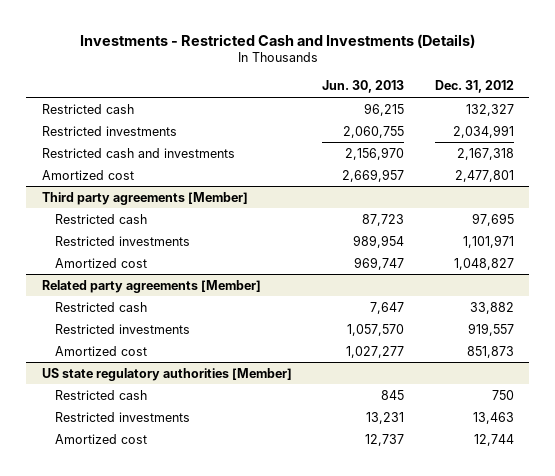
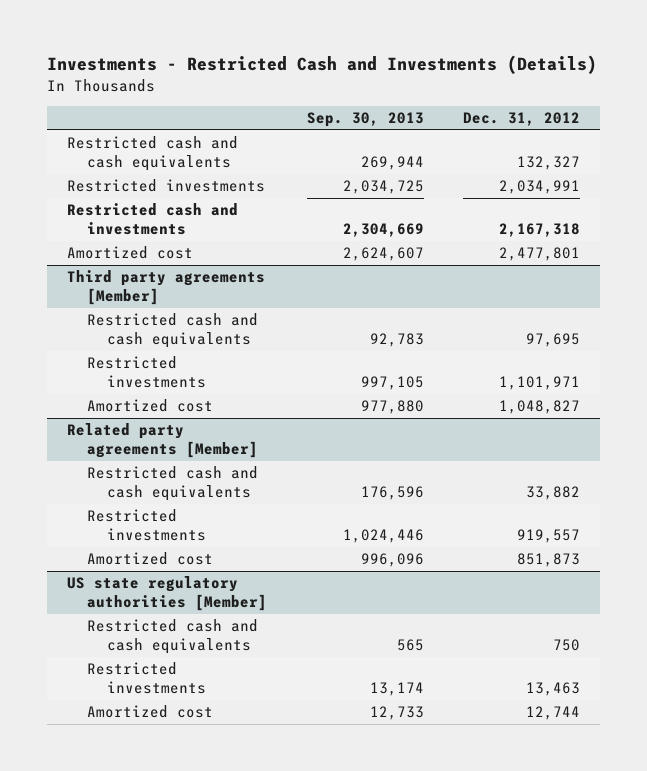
[322,80,405,94] Jun. 30, 2013 -> none
none -> [306,112,424,128] Sep. 30, 2013
[41,103,134,114] Restricted cash -> [66,136,238,172] Restricted cash and cash equivalents
[55,213,148,224] Restricted cash -> [87,313,259,349] Restricted cash and cash equivalents
[55,301,148,312] Restricted cash -> [87,466,259,502] Restricted cash and cash equivalents
[55,389,148,400] Restricted cash -> [87,619,259,655] Restricted cash and cash equivalents

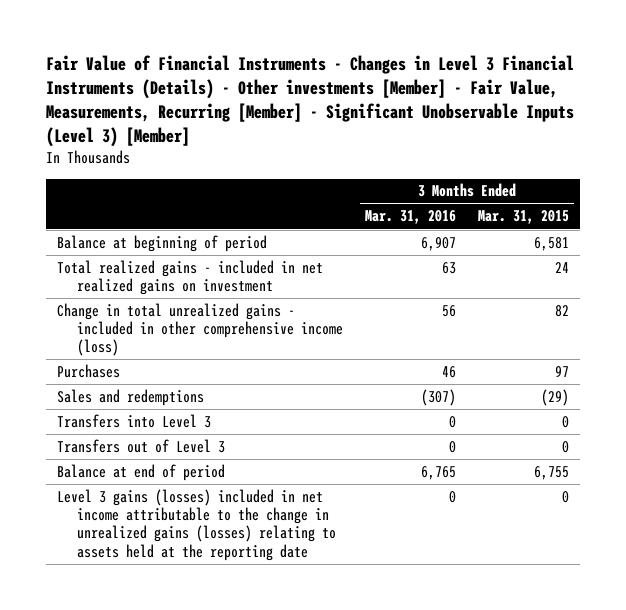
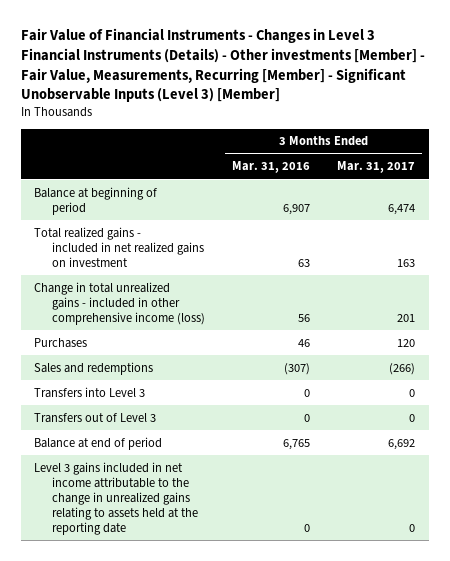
[477,210,569,225] Mar. 31, 2015 -> none
none -> [337,161,416,174] Mar. 31, 2017
[56,488,337,561] Level 3 gains (losses) included in net income attributable to the change in unrealized gains (losses) relating to assets held at the reporting date -> [34,461,199,535] Level 3 gains included in net income attributable to the change in unrealized gains relating to assets held at the reporting date

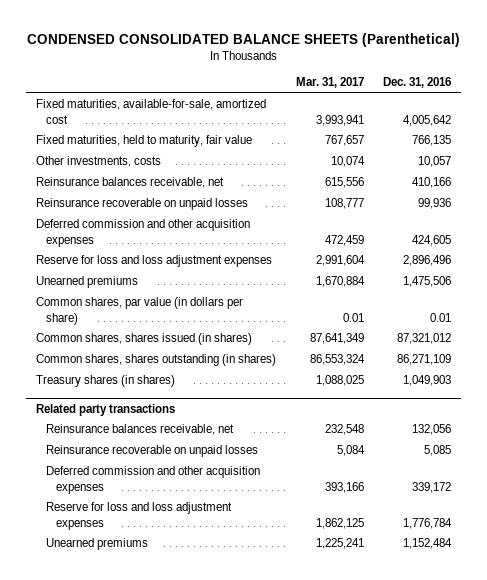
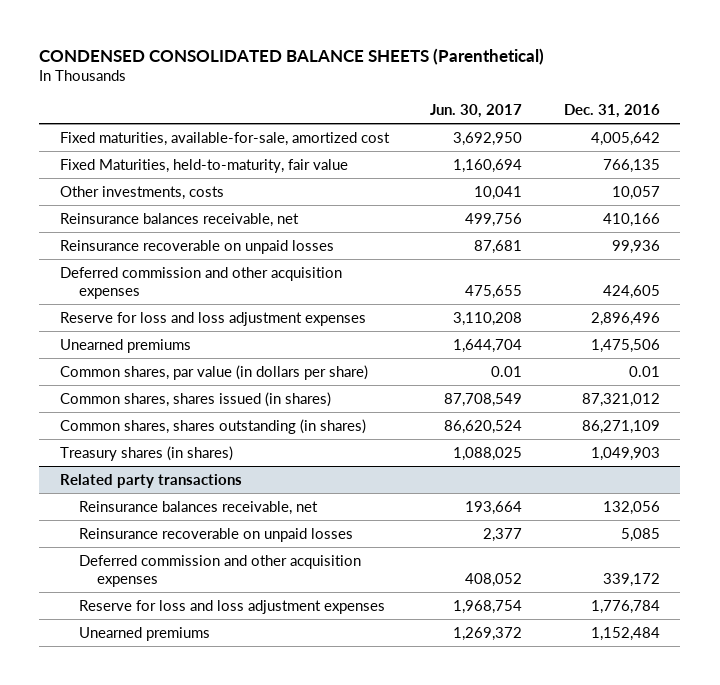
[295,77,364,89] Mar. 31, 2017 -> none
none -> [430,103,523,118] Jun. 30, 2017
[36,135,253,148] Fixed maturities, held to maturity, fair value -> [59,158,348,173] Fixed Maturities, held-to-maturity, fair value

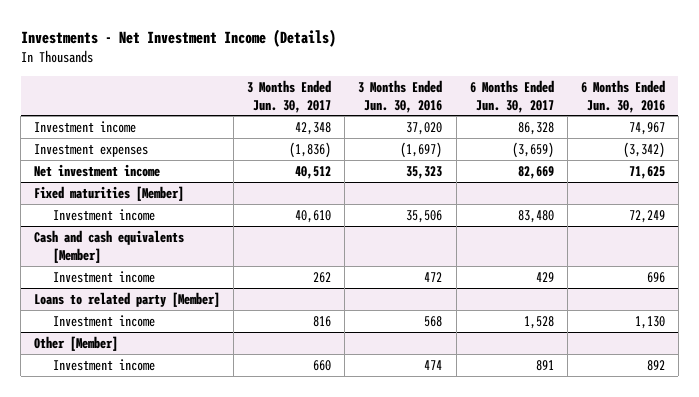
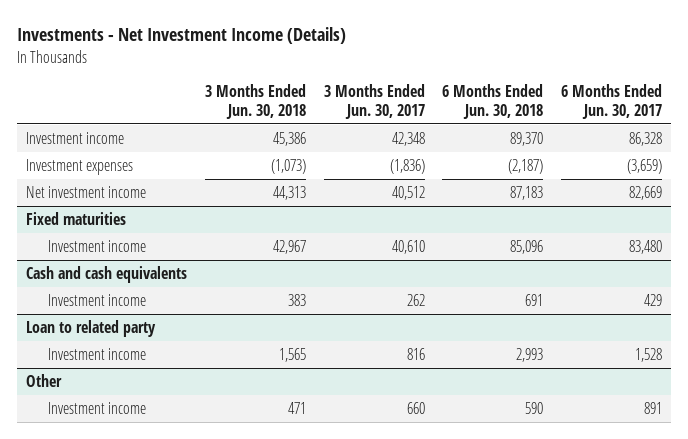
[358,79,443,113] 3 Months Ended Jun. 30, 2016 -> none
[580,79,665,113] 6 Months Ended Jun. 30, 2016 -> none
none -> [204,84,306,119] 3 Months Ended Jun. 30, 2018
none -> [442,84,544,119] 6 Months Ended Jun. 30, 2018
[34,185,185,201] Fixed maturities [Member] -> [25,212,126,226] Fixed maturities
[34,229,185,263] Cash and cash equivalents [Member] -> [25,266,187,284] Cash and cash equivalents
[34,291,221,307] Loans to related party [Member] -> [25,320,156,338] Loan to related party
[34,335,119,351] Other [Member] -> [25,374,62,388] Other

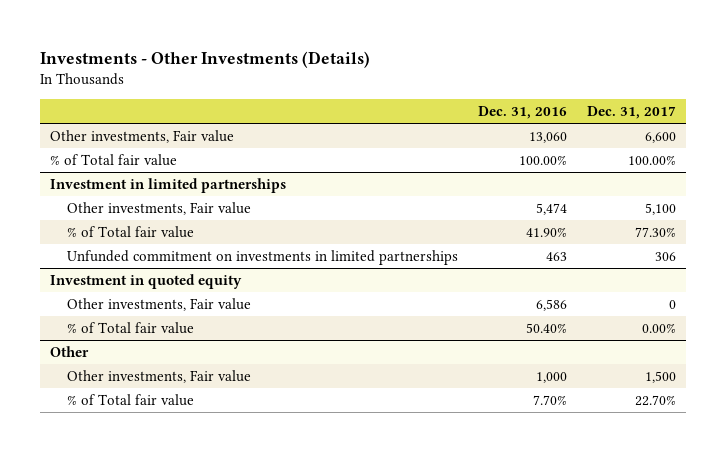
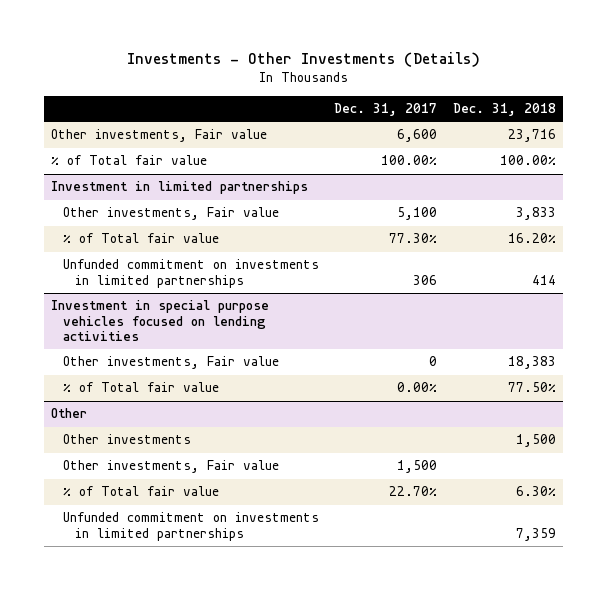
[477,106,567,120] Dec. 31, 2016 -> none
none -> [452,103,556,117] Dec. 31, 2018
[49,273,242,289] Investment in quoted equity -> [51,300,270,342] Investment in special purpose vehicles focused on lending activities
none -> [63,434,192,445] Other investments
none -> [63,512,320,541] Unfunded commitment on investments in limited partnerships

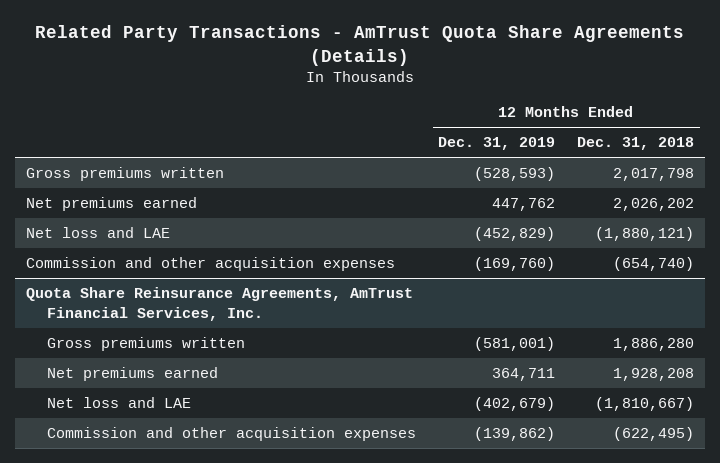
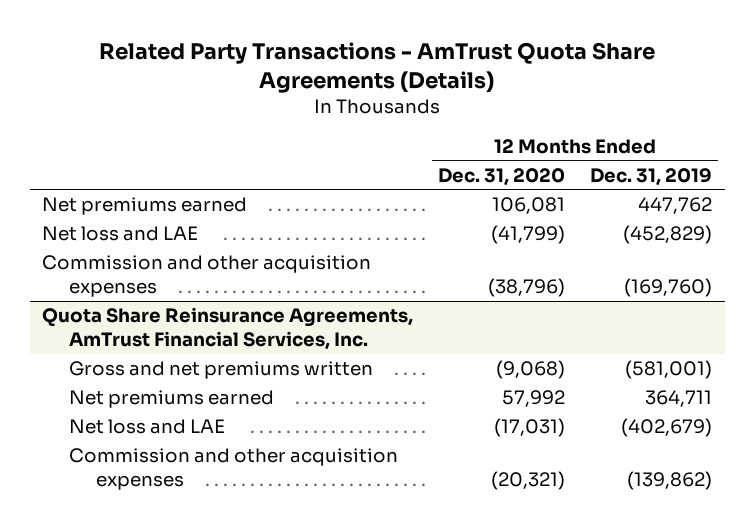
[577,137,695,151] Dec. 31, 2018 -> none
none -> [438,167,566,186] Dec. 31, 2020
[25,167,224,182] Gross premiums written -> none
[47,337,246,352] Gross premiums written -> [69,361,374,380] Gross and net premiums written

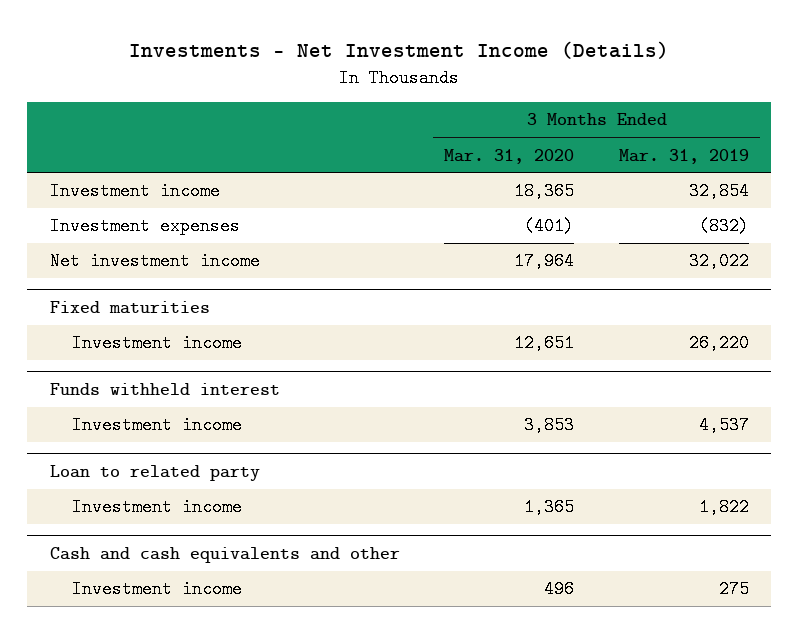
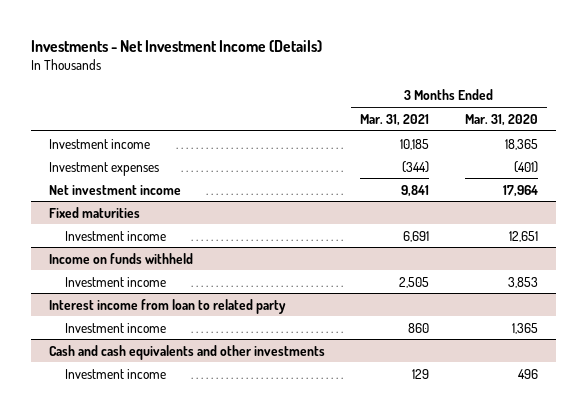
[618,148,749,164] Mar. 31, 2019 -> none
none -> [360,113,430,126] Mar. 31, 2021
[49,382,280,395] Funds withheld interest -> [48,252,193,264] Income on funds withheld
[49,464,260,481] Loan to related party -> [48,298,286,314] Interest income from loan to related party
[49,546,400,563] Cash and cash equivalents and other -> [48,344,325,360] Cash and cash equivalents and other investments

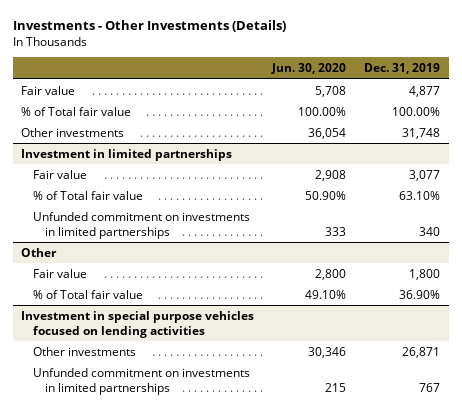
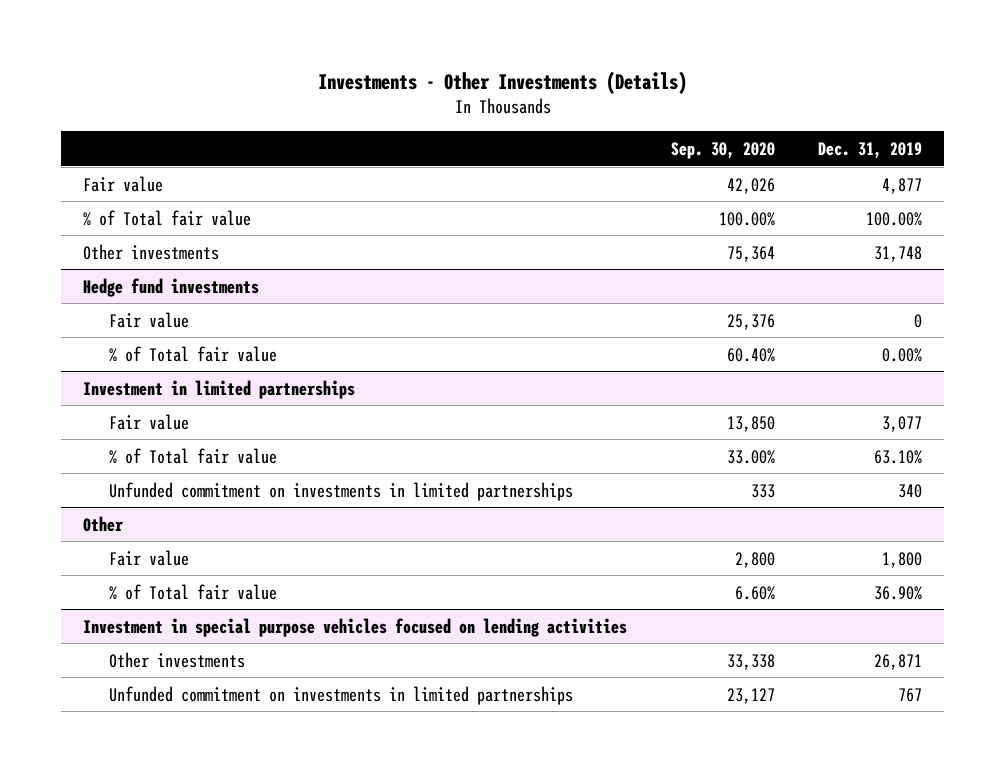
[271,63,347,75] Jun. 30, 2020 -> none
none -> [670,142,775,160] Sep. 30, 2020
none -> [82,277,259,297] Hedge fund investments
none -> [109,311,190,328] Fair value
none -> [109,345,278,362] % of Total fair value

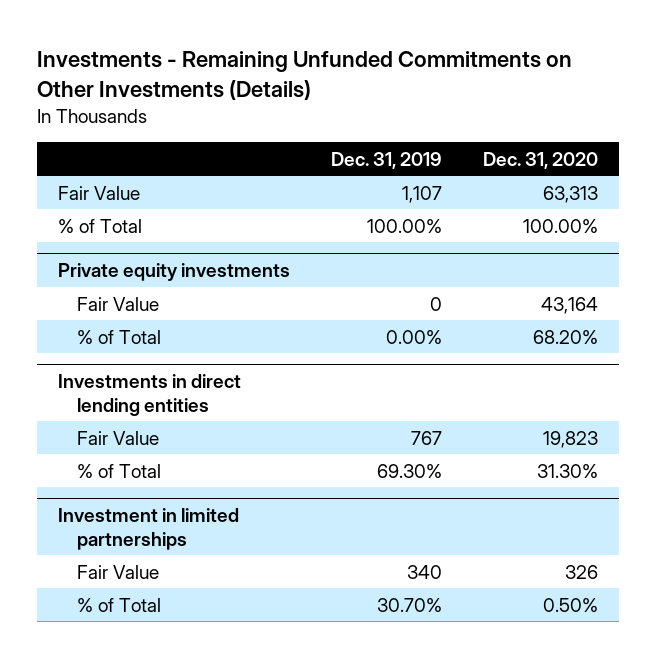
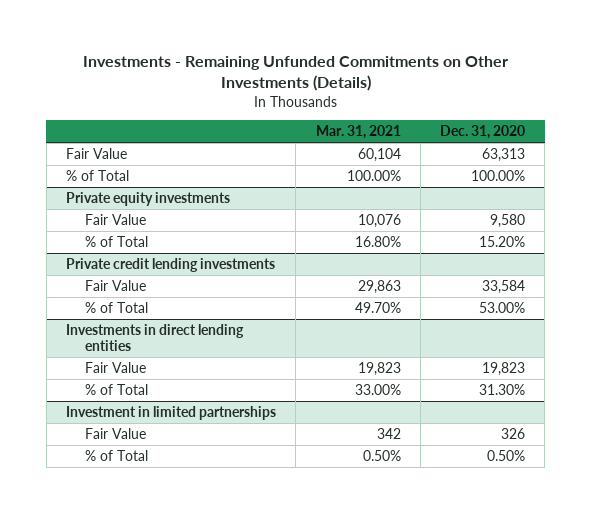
[330,151,442,169] Dec. 31, 2019 -> none
none -> [315,125,401,140] Mar. 31, 2021
[541,296,599,314] 43,164 -> [490,213,526,228] 9,580
[533,329,599,344] 68.20% -> [479,235,526,247] 15.20%
none -> [66,257,276,272] Private credit lending investments
none -> [85,279,147,291] Fair Value
none -> [85,301,149,313] % of Total

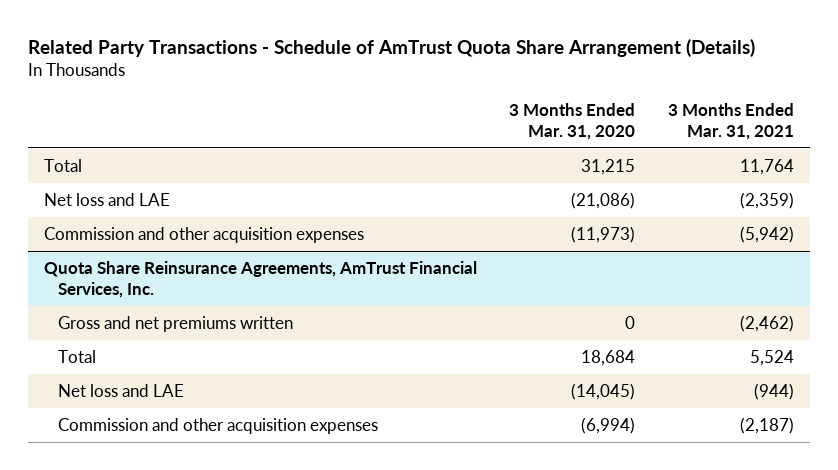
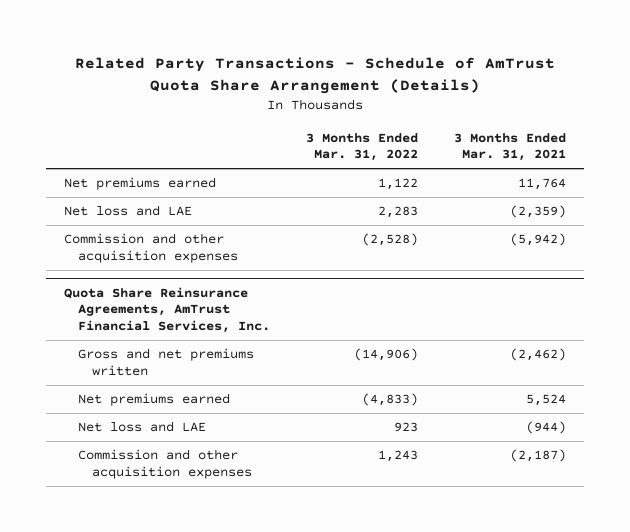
[509,102,636,140] 3 Months Ended Mar. 31, 2020 -> none
none -> [306,132,419,162] 3 Months Ended Mar. 31, 2022
[43,158,82,172] Total -> [64,177,217,191] Net premiums earned
[57,349,96,363] Total -> [78,393,231,407] Net premiums earned

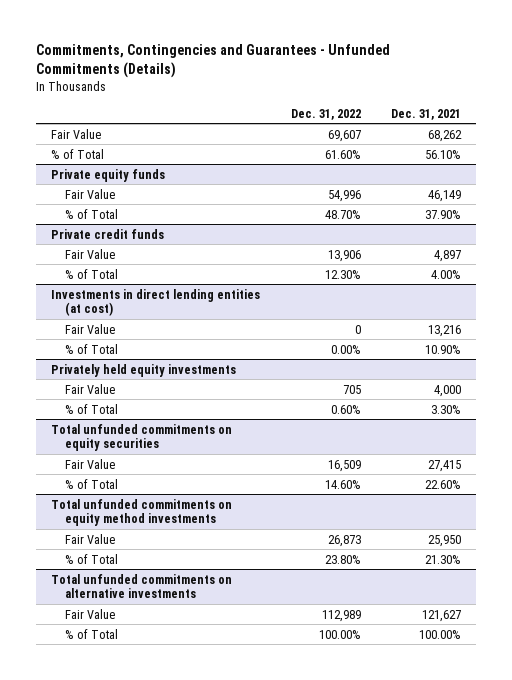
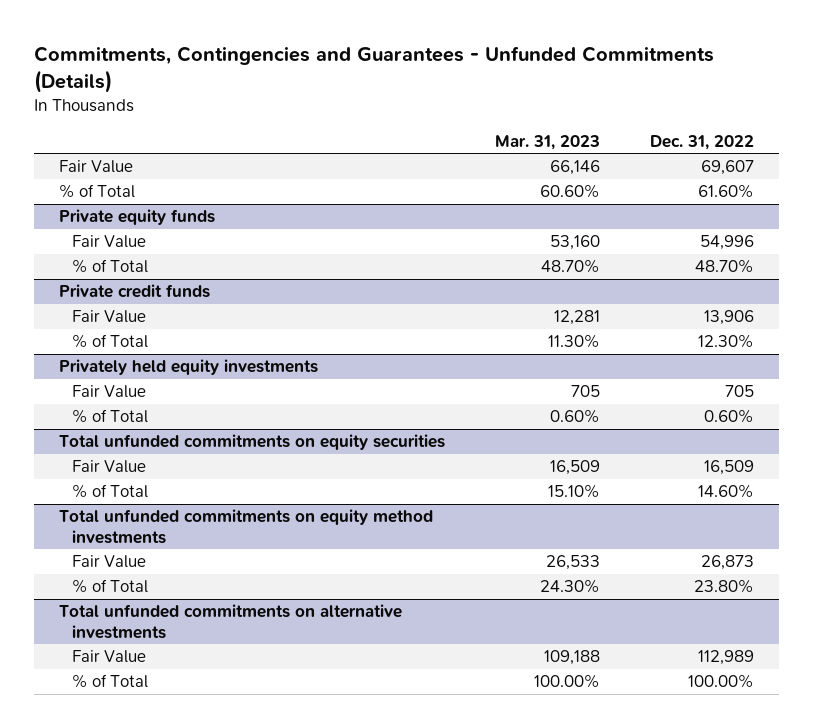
[390,108,461,120] Dec. 31, 2021 -> none
none -> [495,134,601,150] Mar. 31, 2023
[51,288,261,316] Investments in direct lending entities (at cost) -> none
[65,323,116,334] Fair Value -> none
[65,343,119,354] % of Total -> none

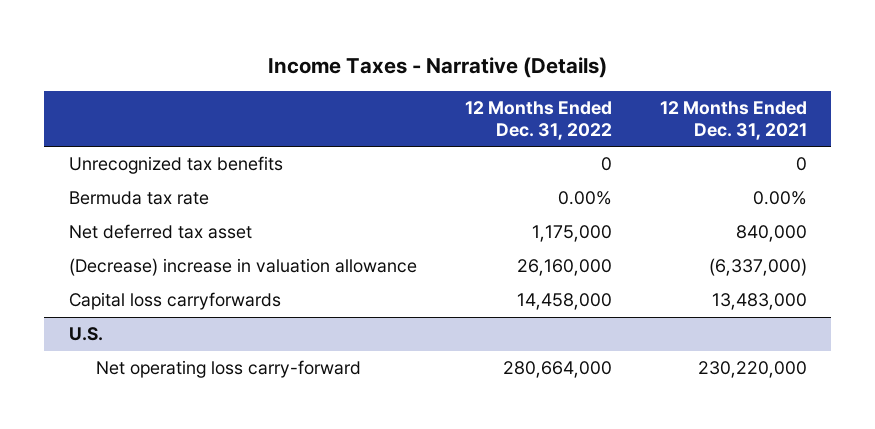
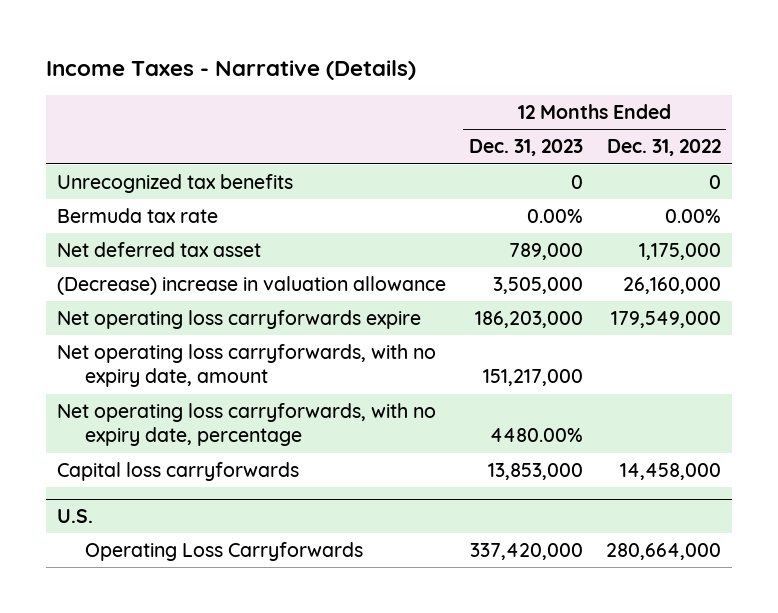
[659,101,807,140] 12 Months Ended Dec. 31, 2021 -> none
none -> [468,139,583,157] Dec. 31, 2023
none -> [56,310,421,330] Net operating loss carryforwards expire
none -> [56,344,436,388] Net operating loss carryforwards, with no expiry date, amount
none -> [56,403,436,447] Net operating loss carryforwards, with no expiry date, percentage
[96,360,362,379] Net operating loss carry-forward -> [84,542,363,562] Operating Loss Carryforwards

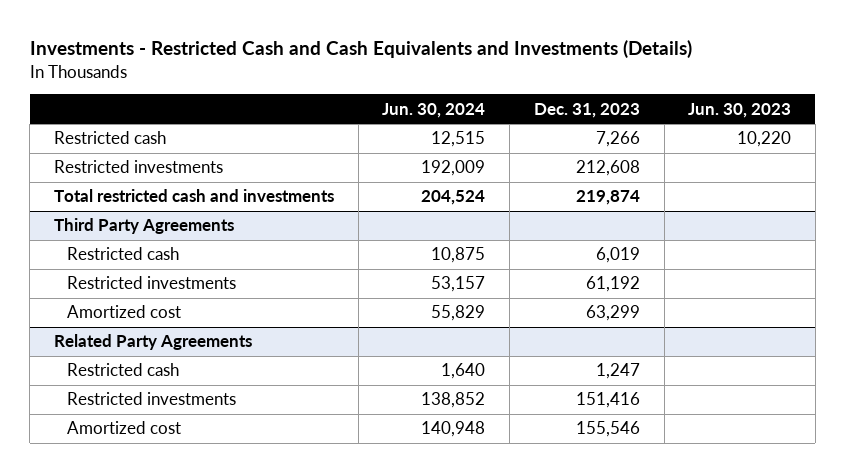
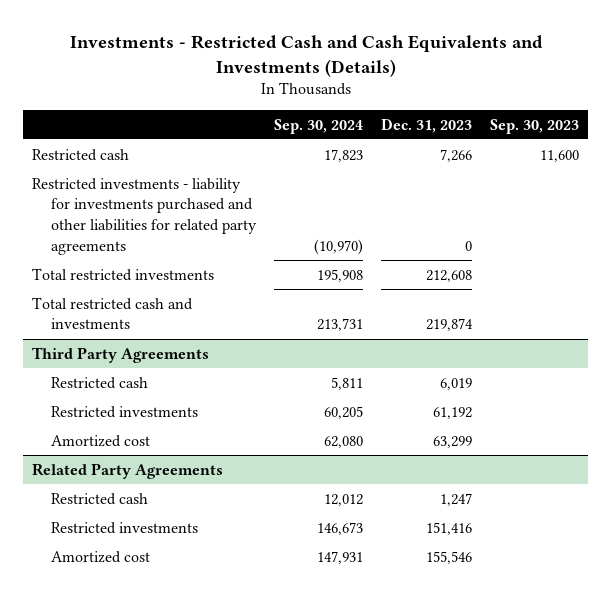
[382,102,486,118] Jun. 30, 2024 -> none
[688,102,792,118] Jun. 30, 2023 -> none
none -> [274,118,364,134] Sep. 30, 2024
none -> [490,118,580,134] Sep. 30, 2023
none -> [31,177,258,256] Restricted investments - liability for investments purchased and other liabilities for related party agreements
[53,160,223,174] Restricted investments -> [31,267,214,281] Total restricted investments

